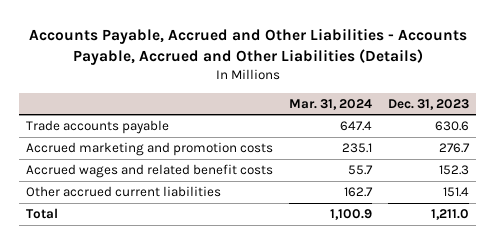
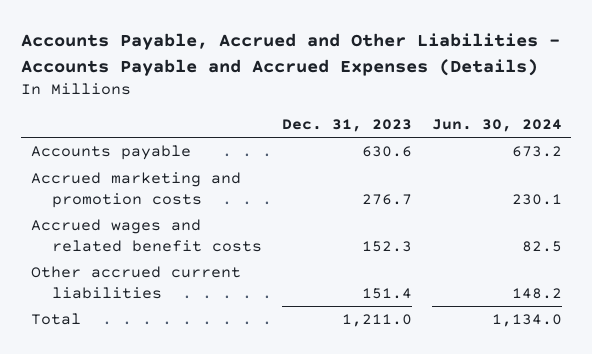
[28,27,467,65] Accounts Payable, Accrued and Other Liabilities - Accounts Payable, Accrued and Other Liabilities (Details) -> [20,33,560,76] Accounts Payable, Accrued and Other Liabilities - Accounts Payable and Accrued Expenses (Details)
[289,98,373,110] Mar. 31, 2024 -> none
none -> [431,118,562,132] Jun. 30, 2024
[26,120,170,135] Trade accounts payable -> [30,145,191,161] Accounts payable

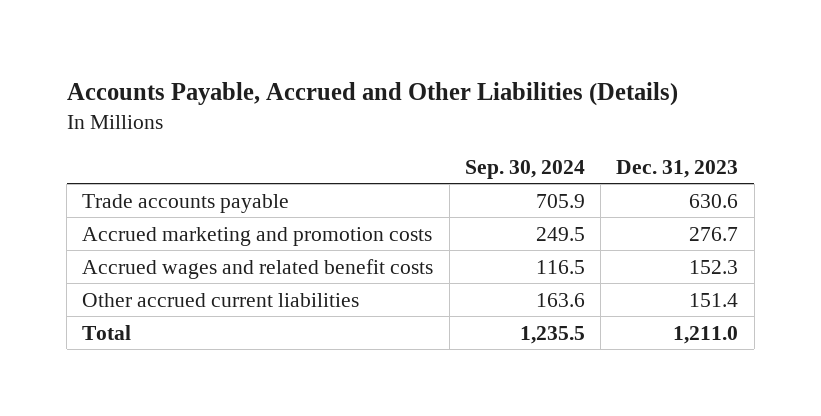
[20,33,560,76] Accounts Payable, Accrued and Other Liabilities - Accounts Payable and Accrued Expenses (Details) -> [66,81,678,106] Accounts Payable, Accrued and Other Liabilities (Details)
[431,118,562,132] Jun. 30, 2024 -> none
none -> [464,159,585,179] Sep. 30, 2024
[30,145,191,161] Accounts payable -> [82,193,290,213] Trade accounts payable

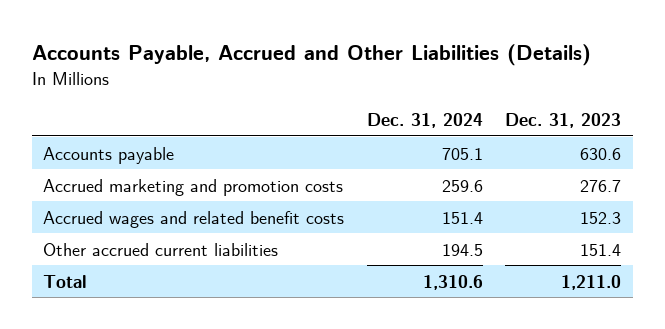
[464,159,585,179] Sep. 30, 2024 -> none
none -> [366,112,483,128] Dec. 31, 2024
[82,193,290,213] Trade accounts payable -> [43,146,175,164] Accounts payable

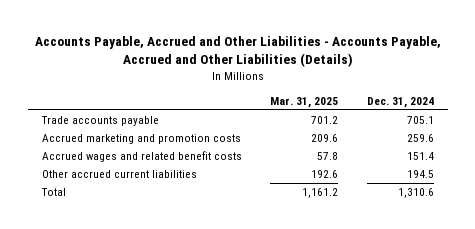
[32,44,592,67] Accounts Payable, Accrued and Other Liabilities (Details) -> [34,35,441,68] Accounts Payable, Accrued and Other Liabilities - Accounts Payable, Accrued and Other Liabilities (Details)
[505,112,622,128] Dec. 31, 2023 -> none
none -> [270,96,339,108] Mar. 31, 2025
[43,146,175,164] Accounts payable -> [40,116,159,127] Trade accounts payable

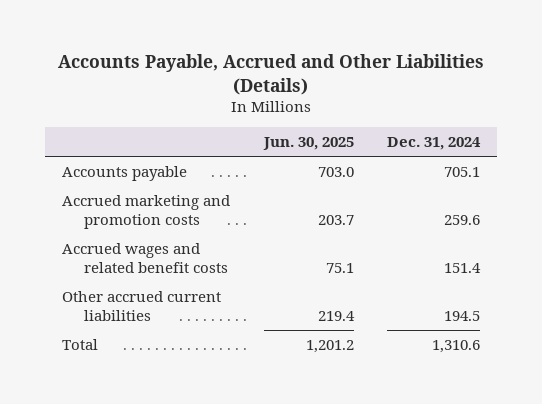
[34,35,441,68] Accounts Payable, Accrued and Other Liabilities - Accounts Payable, Accrued and Other Liabilities (Details) -> [58,54,485,95] Accounts Payable, Accrued and Other Liabilities (Details)
[270,96,339,108] Mar. 31, 2025 -> none
none -> [262,137,354,151] Jun. 30, 2025
[40,116,159,127] Trade accounts payable -> [61,165,187,181] Accounts payable

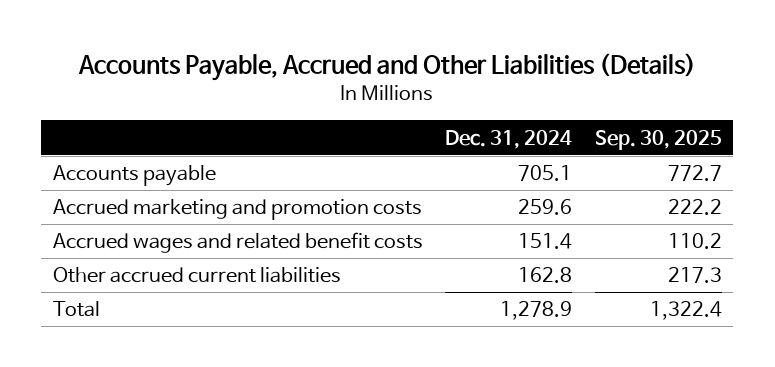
[262,137,354,151] Jun. 30, 2025 -> none
none -> [594,129,722,150] Sep. 30, 2025
[444,311,481,322] 194.5 -> [518,267,573,284] 162.8
[432,339,481,353] 1,310.6 -> [500,301,573,321] 1,278.9

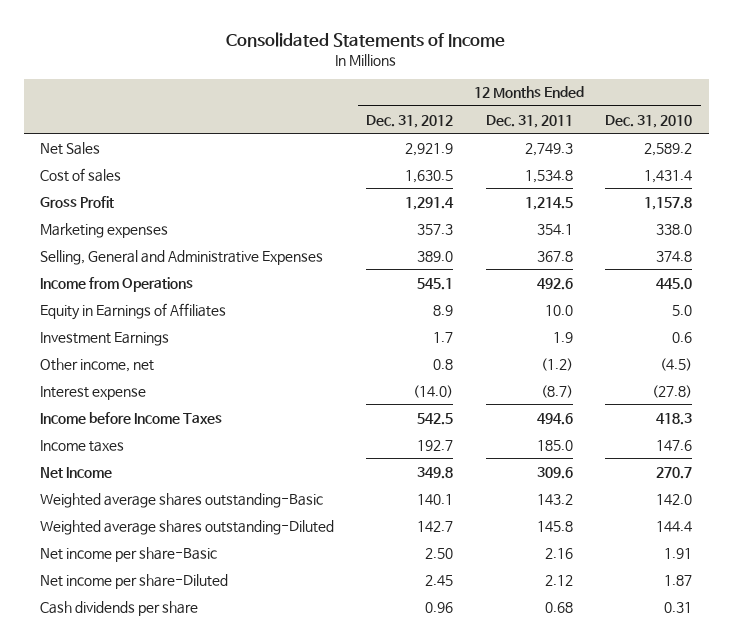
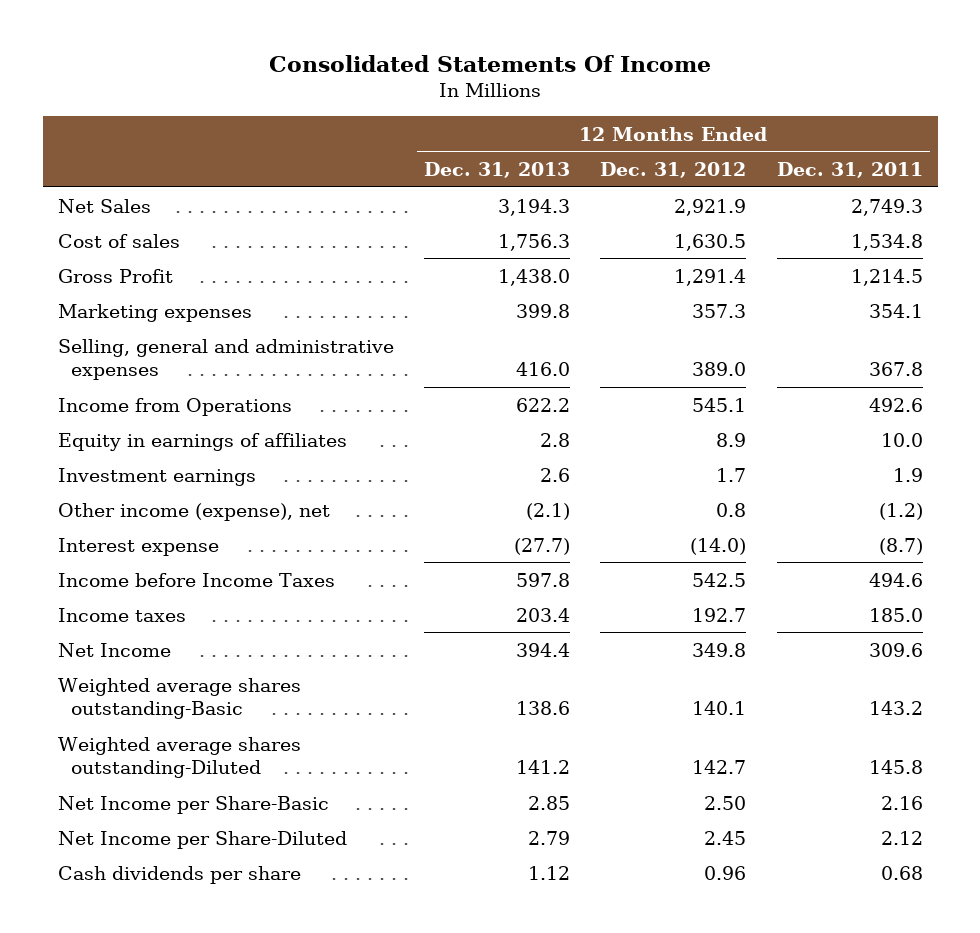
[226,31,506,47] Consolidated Statements of Income -> [269,54,712,72] Consolidated Statements Of Income
[605,114,693,128] Dec. 31, 2010 -> none
none -> [424,162,571,179] Dec. 31, 2013
[39,249,323,265] Selling, General and Administrative Expenses -> [57,338,394,381] Selling, general and administrative expenses
[39,302,226,320] Equity in Earnings of Affiliates -> [57,432,347,451] Equity in earnings of affiliates
[39,331,169,346] Investment Earnings -> [57,467,256,486] Investment earnings
[39,357,154,372] Other income, net -> [57,502,330,521] Other income (expense), net
[39,546,217,562] Net income per share-Basic -> [57,795,329,814] Net Income per Share-Basic
[39,573,228,589] Net income per share-Diluted -> [57,830,347,849] Net Income per Share-Diluted

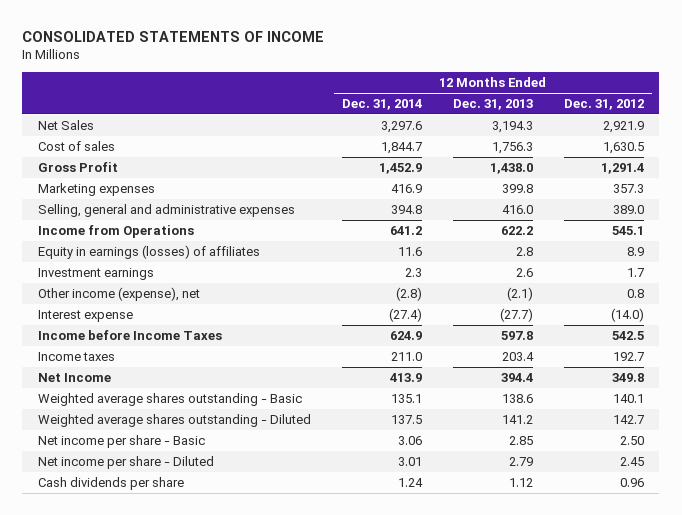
[269,54,712,72] Consolidated Statements Of Income -> [22,31,325,43] CONSOLIDATED STATEMENTS OF INCOME
[776,162,923,179] Dec. 31, 2011 -> none
none -> [341,99,422,111] Dec. 31, 2014
[57,432,347,451] Equity in earnings of affiliates -> [37,244,260,259] Equity in earnings (losses) of affiliates
[57,677,301,720] Weighted average shares outstanding-Basic -> [37,392,302,406] Weighted average shares outstanding - Basic
[57,736,301,779] Weighted average shares outstanding-Diluted -> [37,413,311,427] Weighted average shares outstanding - Diluted
[57,795,329,814] Net Income per Share-Basic -> [37,434,205,448] Net income per share - Basic
[57,830,347,849] Net Income per Share-Diluted -> [37,455,214,469] Net income per share - Diluted

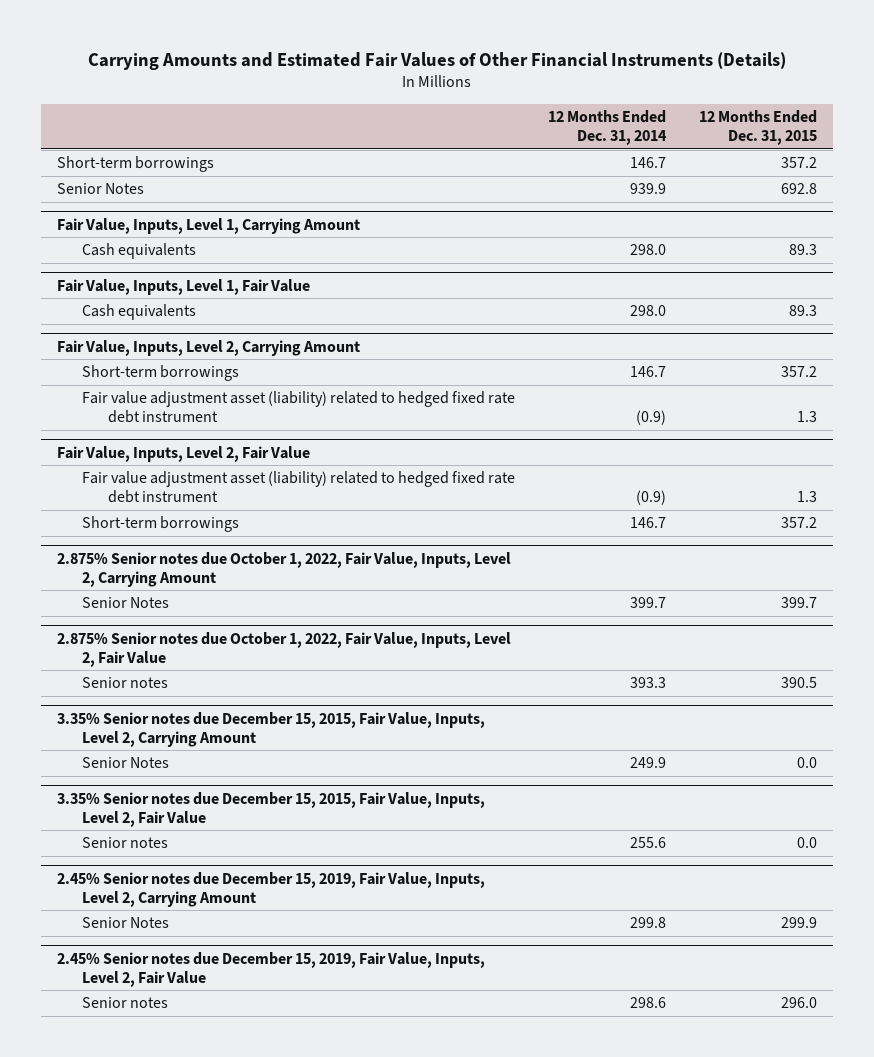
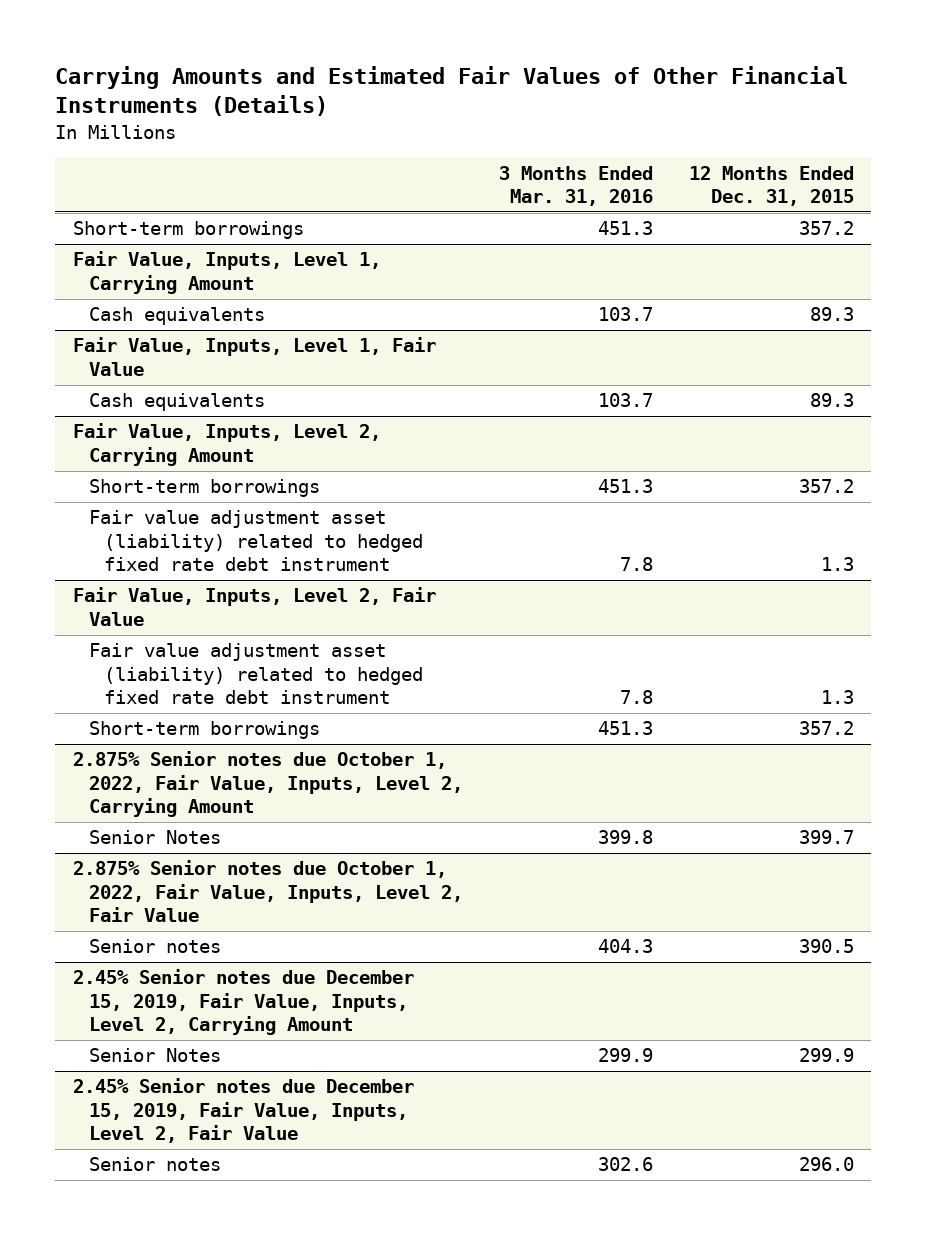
[548,109,668,145] 12 Months Ended Dec. 31, 2014 -> none
none -> [498,165,653,206] 3 Months Ended Mar. 31, 2016
[56,183,144,195] Senior Notes -> none
[56,711,485,747] 3.35% Senior notes due December 15, 2015, Fair Value, Inputs, Level 2, Carrying Amount -> none
[82,757,170,769] Senior Notes -> none
[56,791,485,827] 3.35% Senior notes due December 15, 2015, Fair Value, Inputs, Level 2, Fair Value -> none
[82,837,169,849] Senior notes -> none

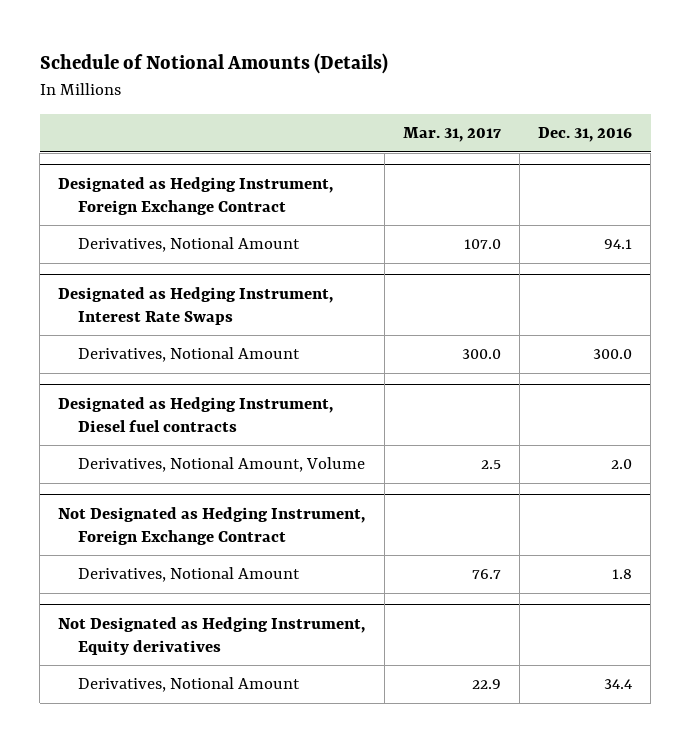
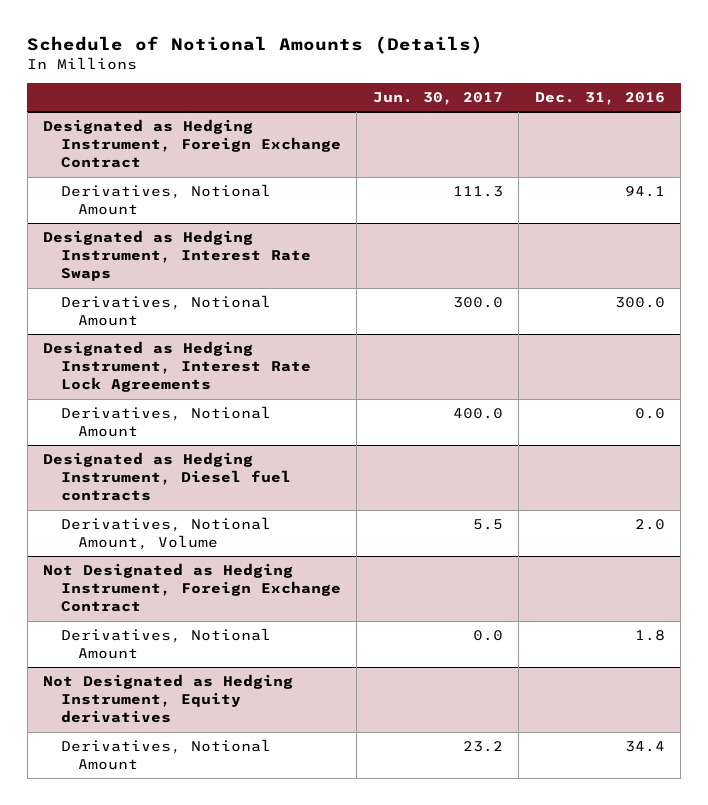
[402,127,501,143] Mar. 31, 2017 -> none
none -> [372,91,503,105] Jun. 30, 2017
none -> [43,341,311,393] Designated as Hedging Instrument, Interest Rate Lock Agreements
none -> [60,406,271,438] Derivatives, Notional Amount

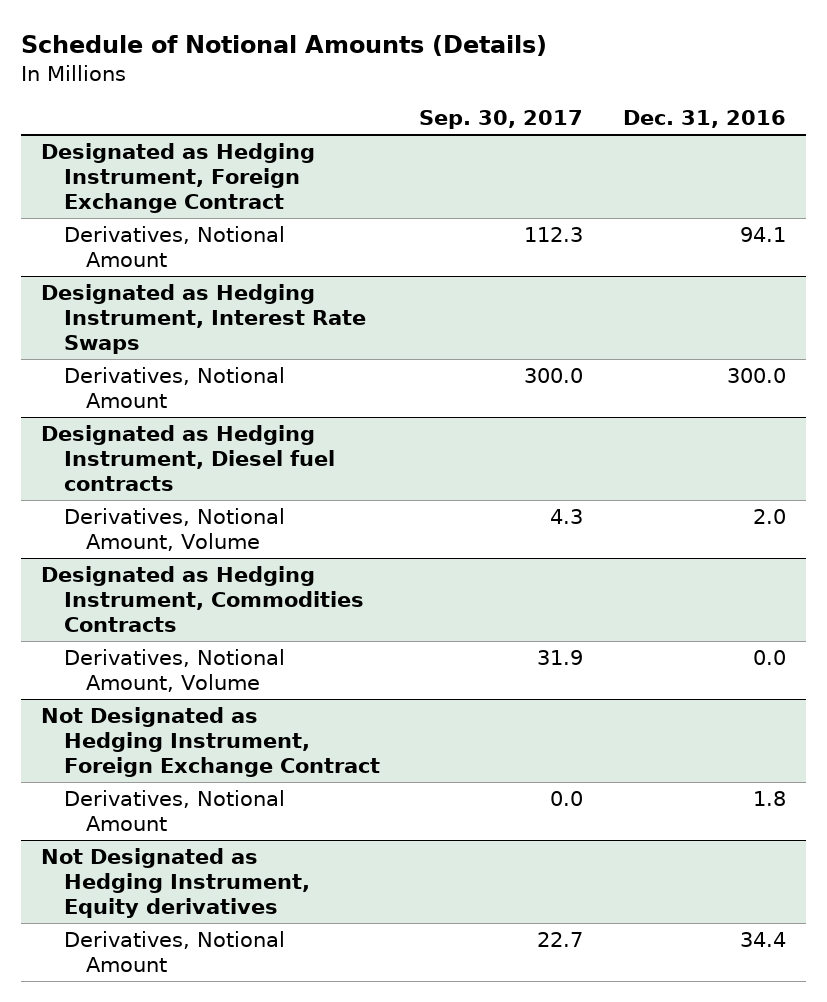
[372,91,503,105] Jun. 30, 2017 -> none
none -> [419,110,584,130] Sep. 30, 2017
[43,341,311,393] Designated as Hedging Instrument, Interest Rate Lock Agreements -> none
[60,406,271,438] Derivatives, Notional Amount -> none
none -> [41,566,364,633] Designated as Hedging Instrument, Commodities Contracts
none -> [63,649,285,693] Derivatives, Notional Amount, Volume

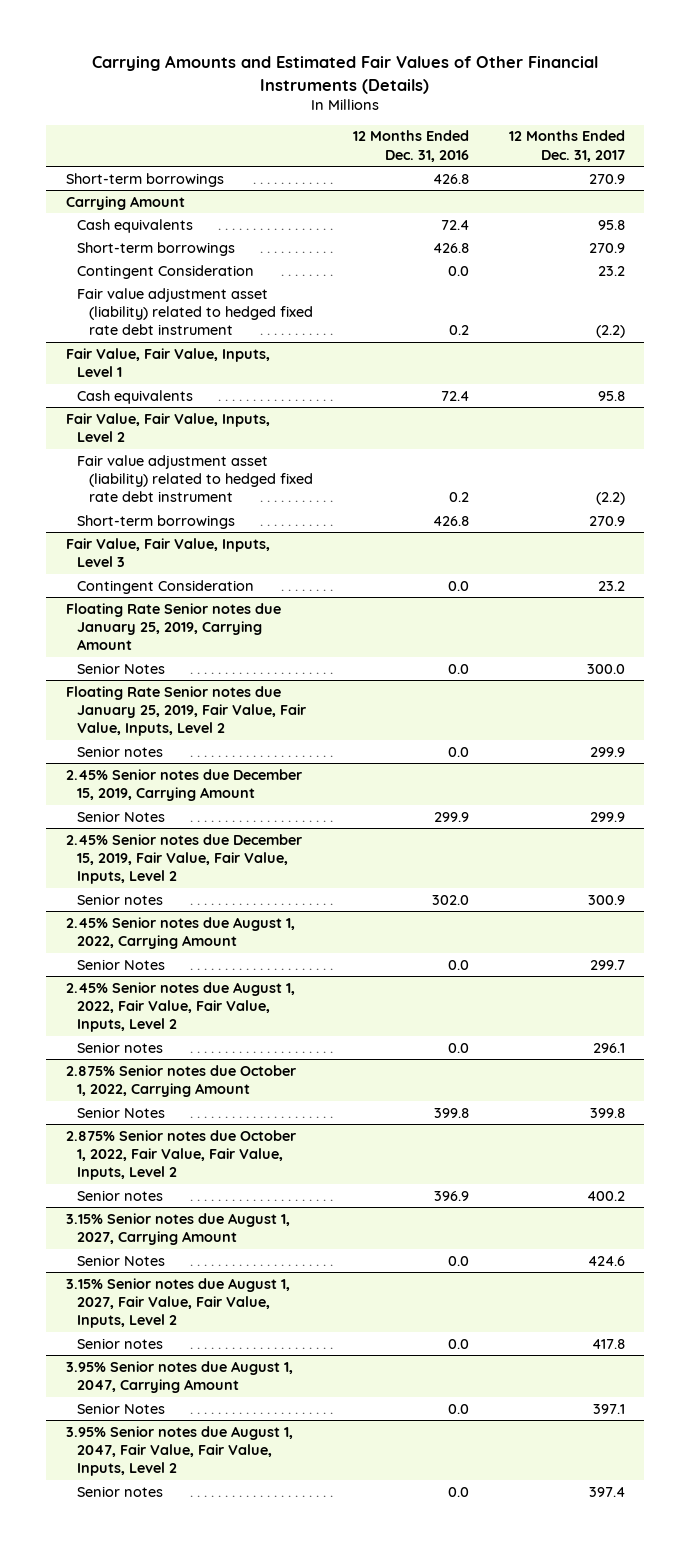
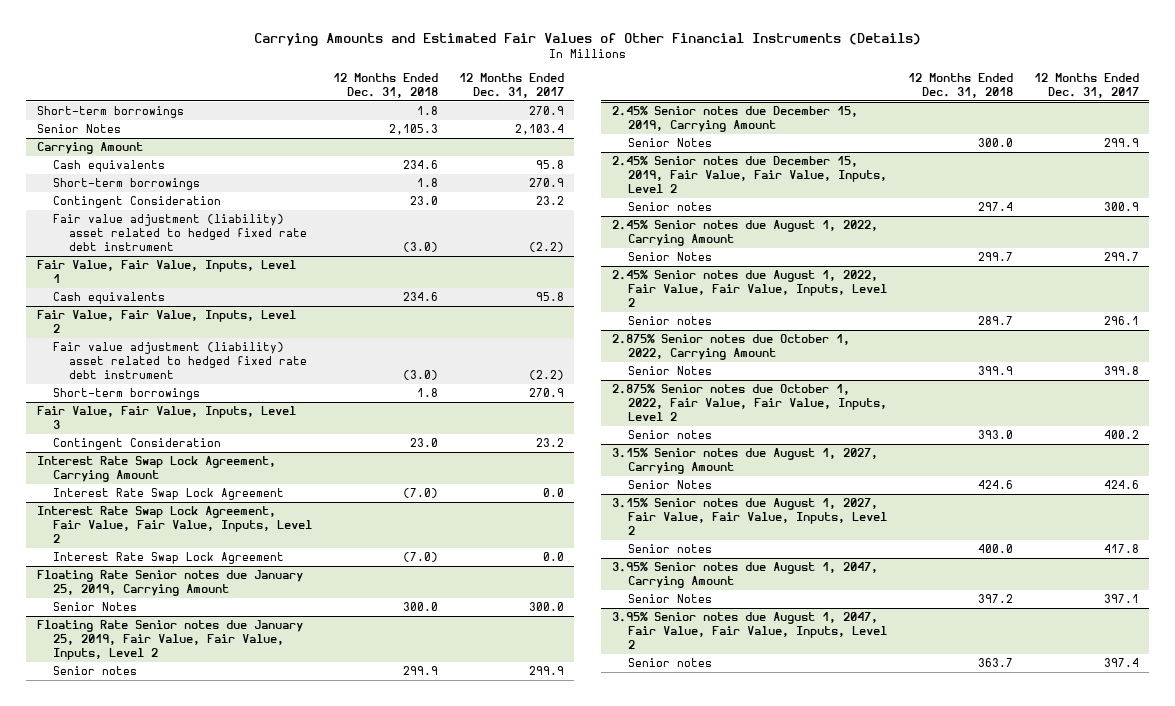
[352,130,469,162] 12 Months Ended Dec. 31, 2016 -> none
none -> [332,72,438,99] 12 Months Ended Dec. 31, 2018
none -> [36,124,121,134] Senior Notes
[77,287,314,336] Fair value adjustment asset (liability) related to hedged fixed rate debt instrument -> [52,214,308,252] Fair value adjustment (liability) asset related to hedged fixed rate debt instrument
[77,454,314,503] Fair value adjustment asset (liability) related to hedged fixed rate debt instrument -> [52,342,308,380] Fair value adjustment (liability) asset related to hedged fixed rate debt instrument
none -> [36,456,276,483] Interest Rate Swap Lock Agreement, Carrying Amount
none -> [52,488,284,501] Interest Rate Swap Lock Agreement
none -> [36,506,312,544] Interest Rate Swap Lock Agreement, Fair Value, Fair Value, Inputs, Level 2
none -> [52,552,284,565] Interest Rate Swap Lock Agreement

